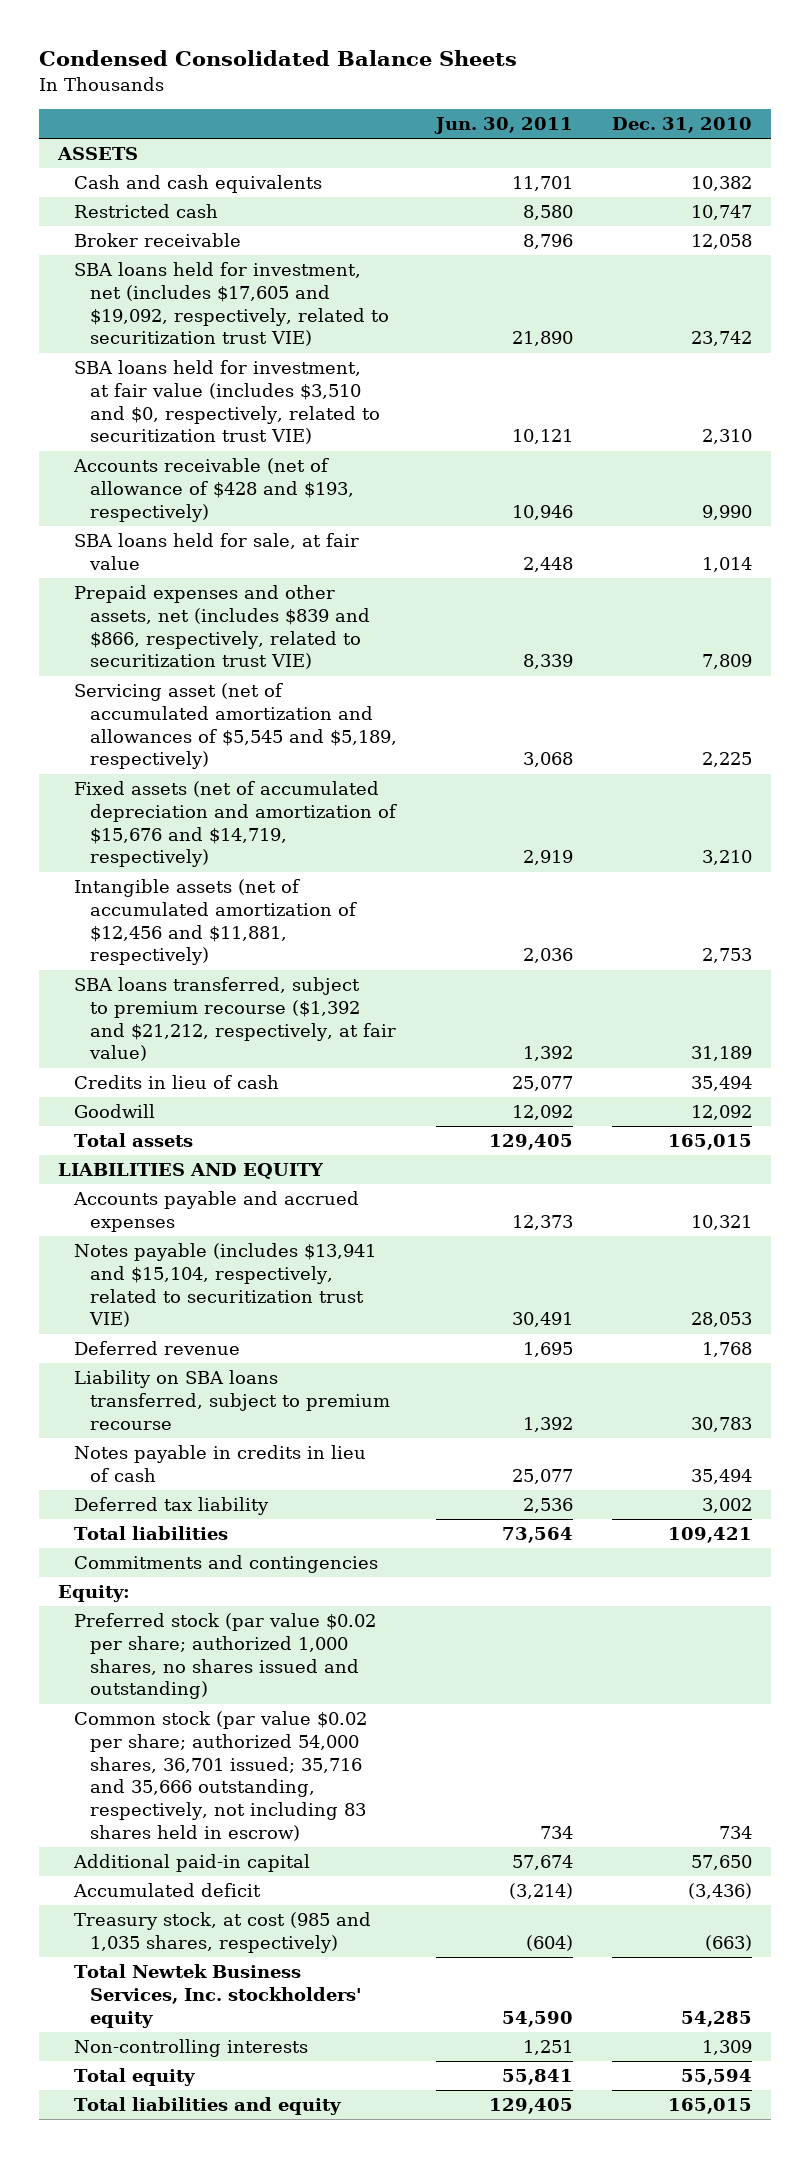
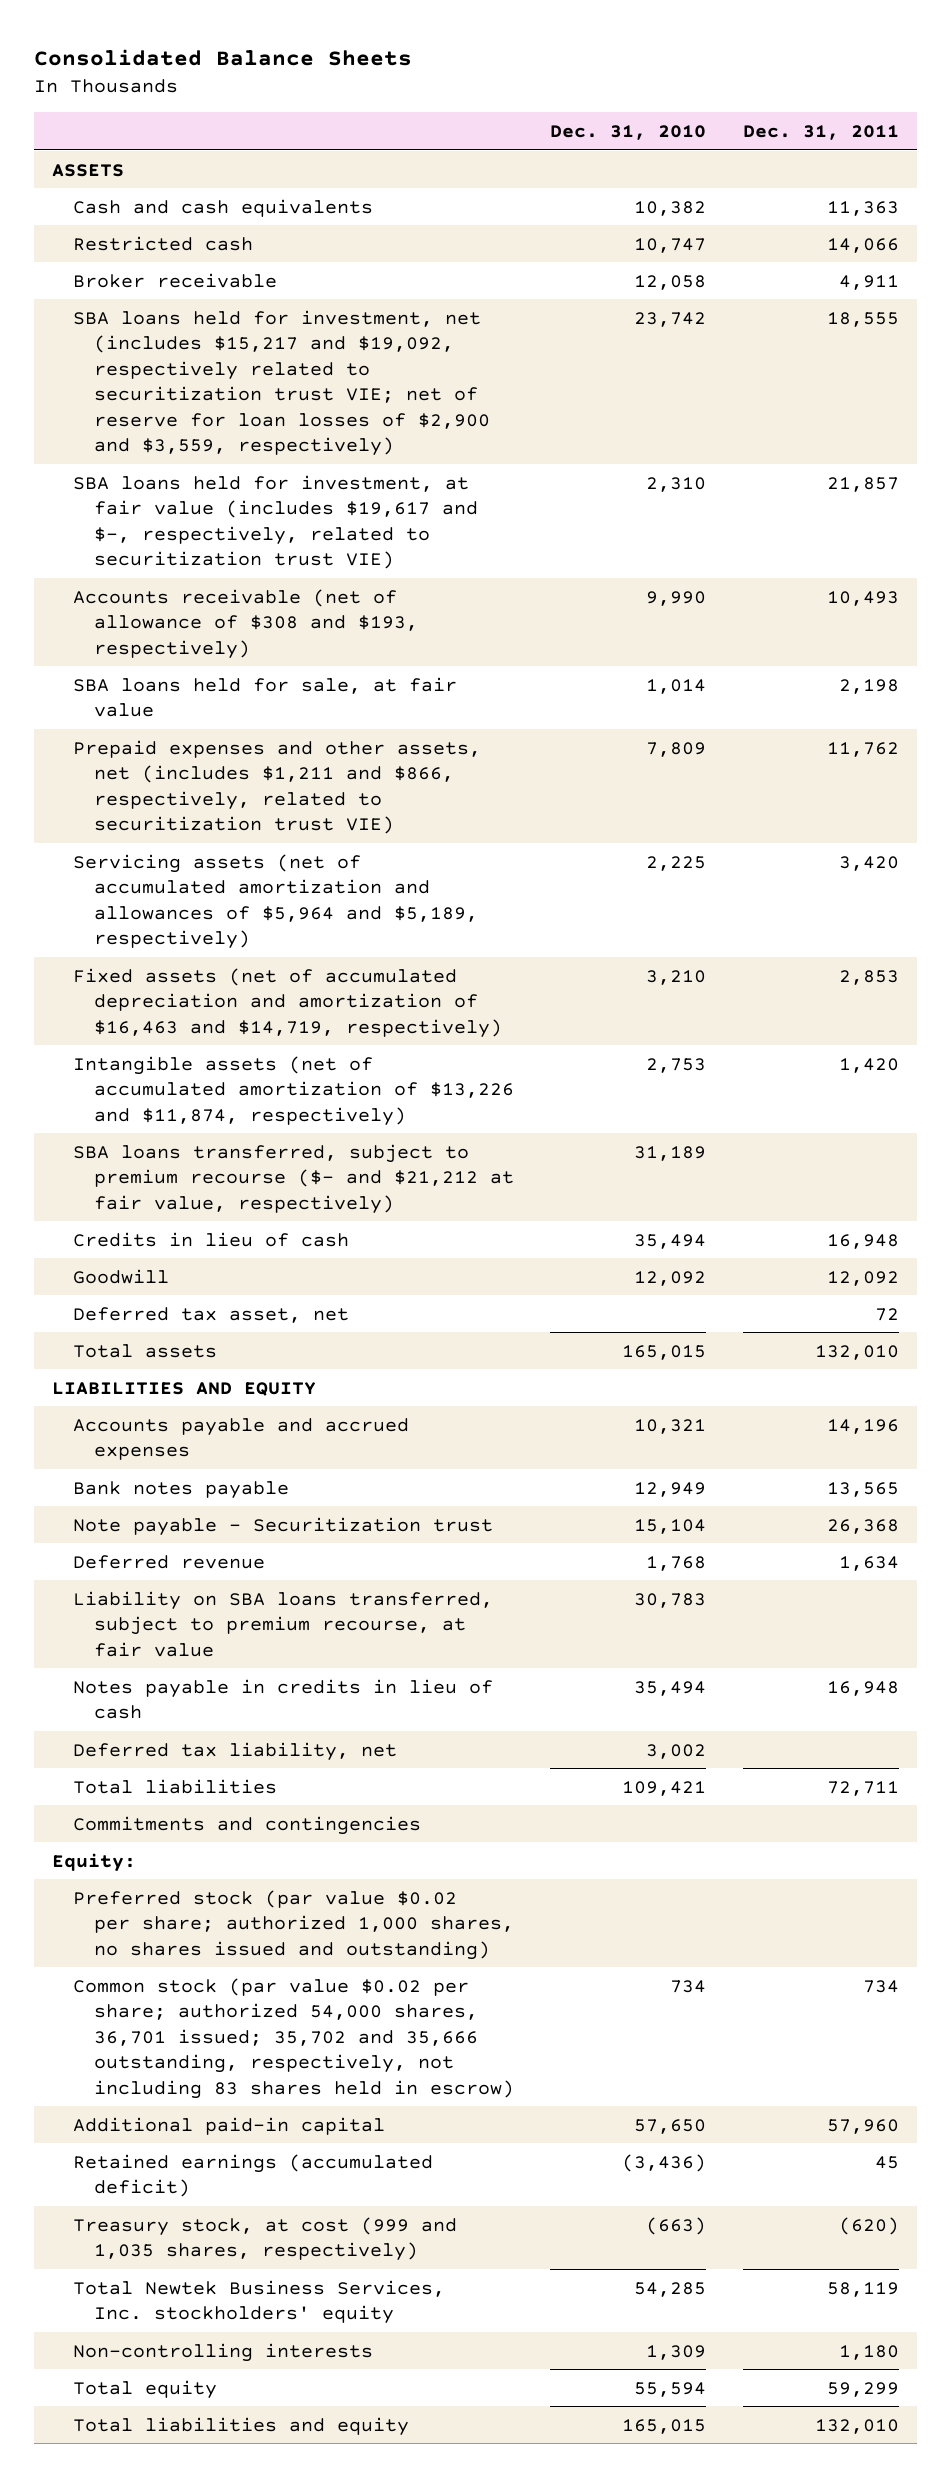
[38,50,517,67] Condensed Consolidated Balance Sheets -> [33,48,412,66] Consolidated Balance Sheets
[433,116,573,134] Jun. 30, 2011 -> none
none -> [742,124,899,140] Dec. 31, 2011
[74,262,390,347] SBA loans held for investment, net (includes $17,605 and $19,092, respectively, related to securitization trust VIE) -> [72,309,490,456] SBA loans held for investment, net (includes $15,217 and $19,092, respectively related to securitization trust VIE; net of reserve for loan losses of $2,900 and $3,559, respectively)
[74,360,381,445] SBA loans held for investment, at fair value (includes $3,510 and $0, respectively, related to securitization trust VIE) -> [72,474,478,570] SBA loans held for investment, at fair value (includes $19,617 and $-, respectively, related to securitization trust VIE)
[73,458,355,522] Accounts receivable (net of allowance of $428 and $193, respectively) -> [72,588,418,659] Accounts receivable (net of allowance of $308 and $193, respectively)
[74,585,371,670] Prepaid expenses and other assets, net (includes $839 and $866, respectively, related to securitization trust VIE) -> [72,739,481,835] Prepaid expenses and other assets, net (includes $1,211 and $866, respectively, related to securitization trust VIE)
[74,683,398,770] Servicing asset (net of accumulated amortization and allowances of $5,545 and $5,189, respectively) -> [72,853,478,950] Servicing assets (net of accumulated amortization and allowances of $5,964 and $5,189, respectively)
[74,781,398,868] Fixed assets (net of accumulated depreciation and amortization of $15,676 and $14,719, respectively) -> [72,967,502,1038] Fixed assets (net of accumulated depreciation and amortization of $16,463 and $14,719, respectively)
[74,879,358,966] Intangible assets (net of accumulated amortization of $12,456 and $11,881, respectively) -> [72,1055,514,1126] Intangible assets (net of accumulated amortization of $13,226 and $11,874, respectively)
[74,977,397,1062] SBA loans transferred, subject to premium recourse ($1,392 and $21,212, respectively, at fair value) -> [72,1143,514,1214] SBA loans transferred, subject to premium recourse ($- and $21,212 at fair value, respectively)
none -> [72,1306,349,1323] Deferred tax asset, net
none -> [72,1480,289,1499] Bank notes payable
[74,1243,377,1328] Notes payable (includes $13,941 and $15,104, respectively, related to securitization trust VIE) -> [72,1516,493,1536] Note payable - Securitization trust
[690,1312,752,1328] 28,053 -> [634,1518,707,1534] 15,104
[74,1370,391,1430] Liability on SBA loans transferred, subject to premium recourse -> [72,1590,493,1657] Liability on SBA loans transferred, subject to premium recourse, at fair value
[74,1497,270,1516] Deferred tax liability -> [72,1741,397,1761] Deferred tax liability, net
[74,1711,368,1841] Common stock (par value $0.02 per share; authorized 54,000 shares, 36,701 issued; 35,716 and 35,666 outstanding, respectively, not including 83 shares held in escrow) -> [72,1977,514,2099] Common stock (par value $0.02 per share; authorized 54,000 shares, 36,701 issued; 35,702 and 35,666 outstanding, respectively, not including 83 shares held in escrow)
[73,1883,262,1898] Accumulated deficit -> [72,2153,433,2198] Retained earnings (accumulated deficit)
[74,1912,372,1953] Treasury stock, at cost (985 and 1,035 shares, respectively) -> [72,2216,457,2262] Treasury stock, at cost (999 and 1,035 shares, respectively)

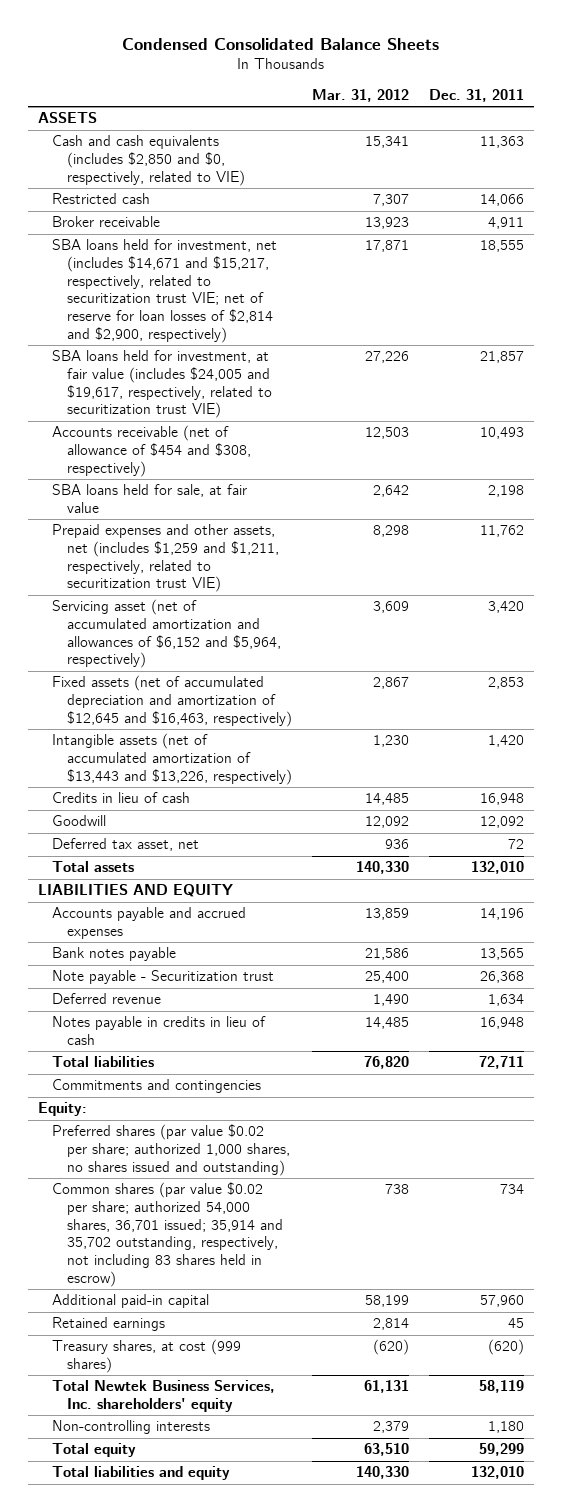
[33,48,412,66] Consolidated Balance Sheets -> [122,38,440,51] Condensed Consolidated Balance Sheets
[550,124,707,140] Dec. 31, 2010 -> none
none -> [311,89,409,103] Mar. 31, 2012
[72,198,373,217] Cash and cash equivalents -> [52,135,245,186] Cash and cash equivalents (includes $2,850 and $0, respectively, related to VIE)
[72,309,490,456] SBA loans held for investment, net (includes $15,217 and $19,092, respectively related to securitization trust VIE; net of reserve for loan losses of $2,900 and $3,559, respectively) -> [52,239,278,343] SBA loans held for investment, net (includes $14,671 and $15,217, respectively, related to securitization trust VIE; net of reserve for loan losses of $2,814 and $2,900, respectively)
[72,474,478,570] SBA loans held for investment, at fair value (includes $19,617 and $-, respectively, related to securitization trust VIE) -> [52,350,272,419] SBA loans held for investment, at fair value (includes $24,005 and $19,617, respectively, related to securitization trust VIE)
[72,588,418,659] Accounts receivable (net of allowance of $308 and $193, respectively) -> [52,425,251,477] Accounts receivable (net of allowance of $454 and $308, respectively)
[72,1143,514,1214] SBA loans transferred, subject to premium recourse ($- and $21,212 at fair value, respectively) -> none
[72,739,481,835] Prepaid expenses and other assets, net (includes $1,211 and $866, respectively, related to securitization trust VIE) -> [52,524,279,593] Prepaid expenses and other assets, net (includes $1,259 and $1,211, respectively, related to securitization trust VIE)
[72,853,478,950] Servicing assets (net of accumulated amortization and allowances of $5,964 and $5,189, respectively) -> [52,599,281,669] Servicing asset (net of accumulated amortization and allowances of $6,152 and $5,964, respectively)
[72,967,502,1038] Fixed assets (net of accumulated depreciation and amortization of $16,463 and $14,719, respectively) -> [52,675,292,727] Fixed assets (net of accumulated depreciation and amortization of $12,645 and $16,463, respectively)
[72,1055,514,1126] Intangible assets (net of accumulated amortization of $13,226 and $11,874, respectively) -> [52,733,292,785] Intangible assets (net of accumulated amortization of $13,443 and $13,226, respectively)
[72,1590,493,1657] Liability on SBA loans transferred, subject to premium recourse, at fair value -> none
[72,1741,397,1761] Deferred tax liability, net -> none
[72,1889,514,1960] Preferred stock (par value $0.02 per share; authorized 1,000 shares, no shares issued and outstanding) -> [52,1124,290,1176] Preferred shares (par value $0.02 per share; authorized 1,000 shares, no shares issued and outstanding)
[72,1977,514,2099] Common stock (par value $0.02 per share; authorized 54,000 shares, 36,701 issued; 35,702 and 35,666 outstanding, respectively, not including 83 shares held in escrow) -> [52,1182,283,1287] Common shares (par value $0.02 per share; authorized 54,000 shares, 36,701 issued; 35,914 and 35,702 outstanding, respectively, not including 83 shares held in escrow)
[72,2153,433,2198] Retained earnings (accumulated deficit) -> [52,1317,166,1332] Retained earnings
[72,2216,457,2262] Treasury stock, at cost (999 and 1,035 shares, respectively) -> [52,1339,242,1373] Treasury shares, at cost (999 shares)
[72,2279,445,2325] Total Newtek Business Services, Inc. stockholders' equity -> [52,1380,276,1412] Total Newtek Business Services, Inc. shareholders' equity

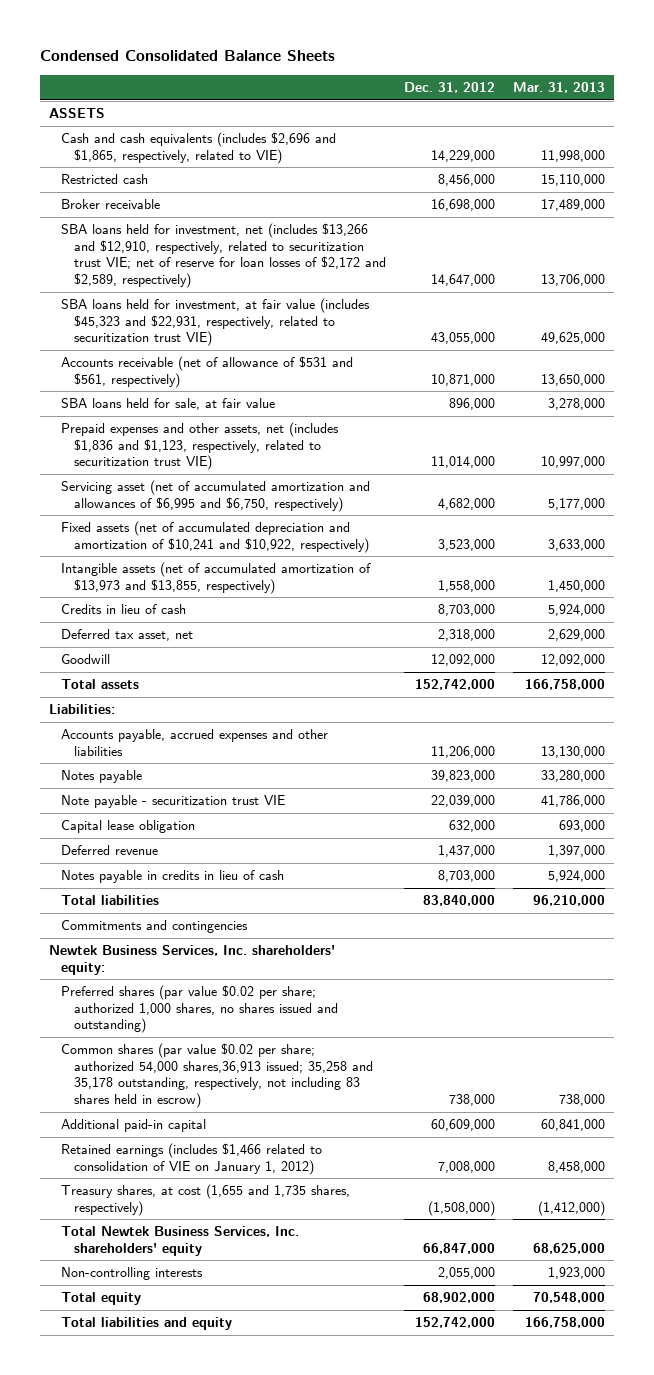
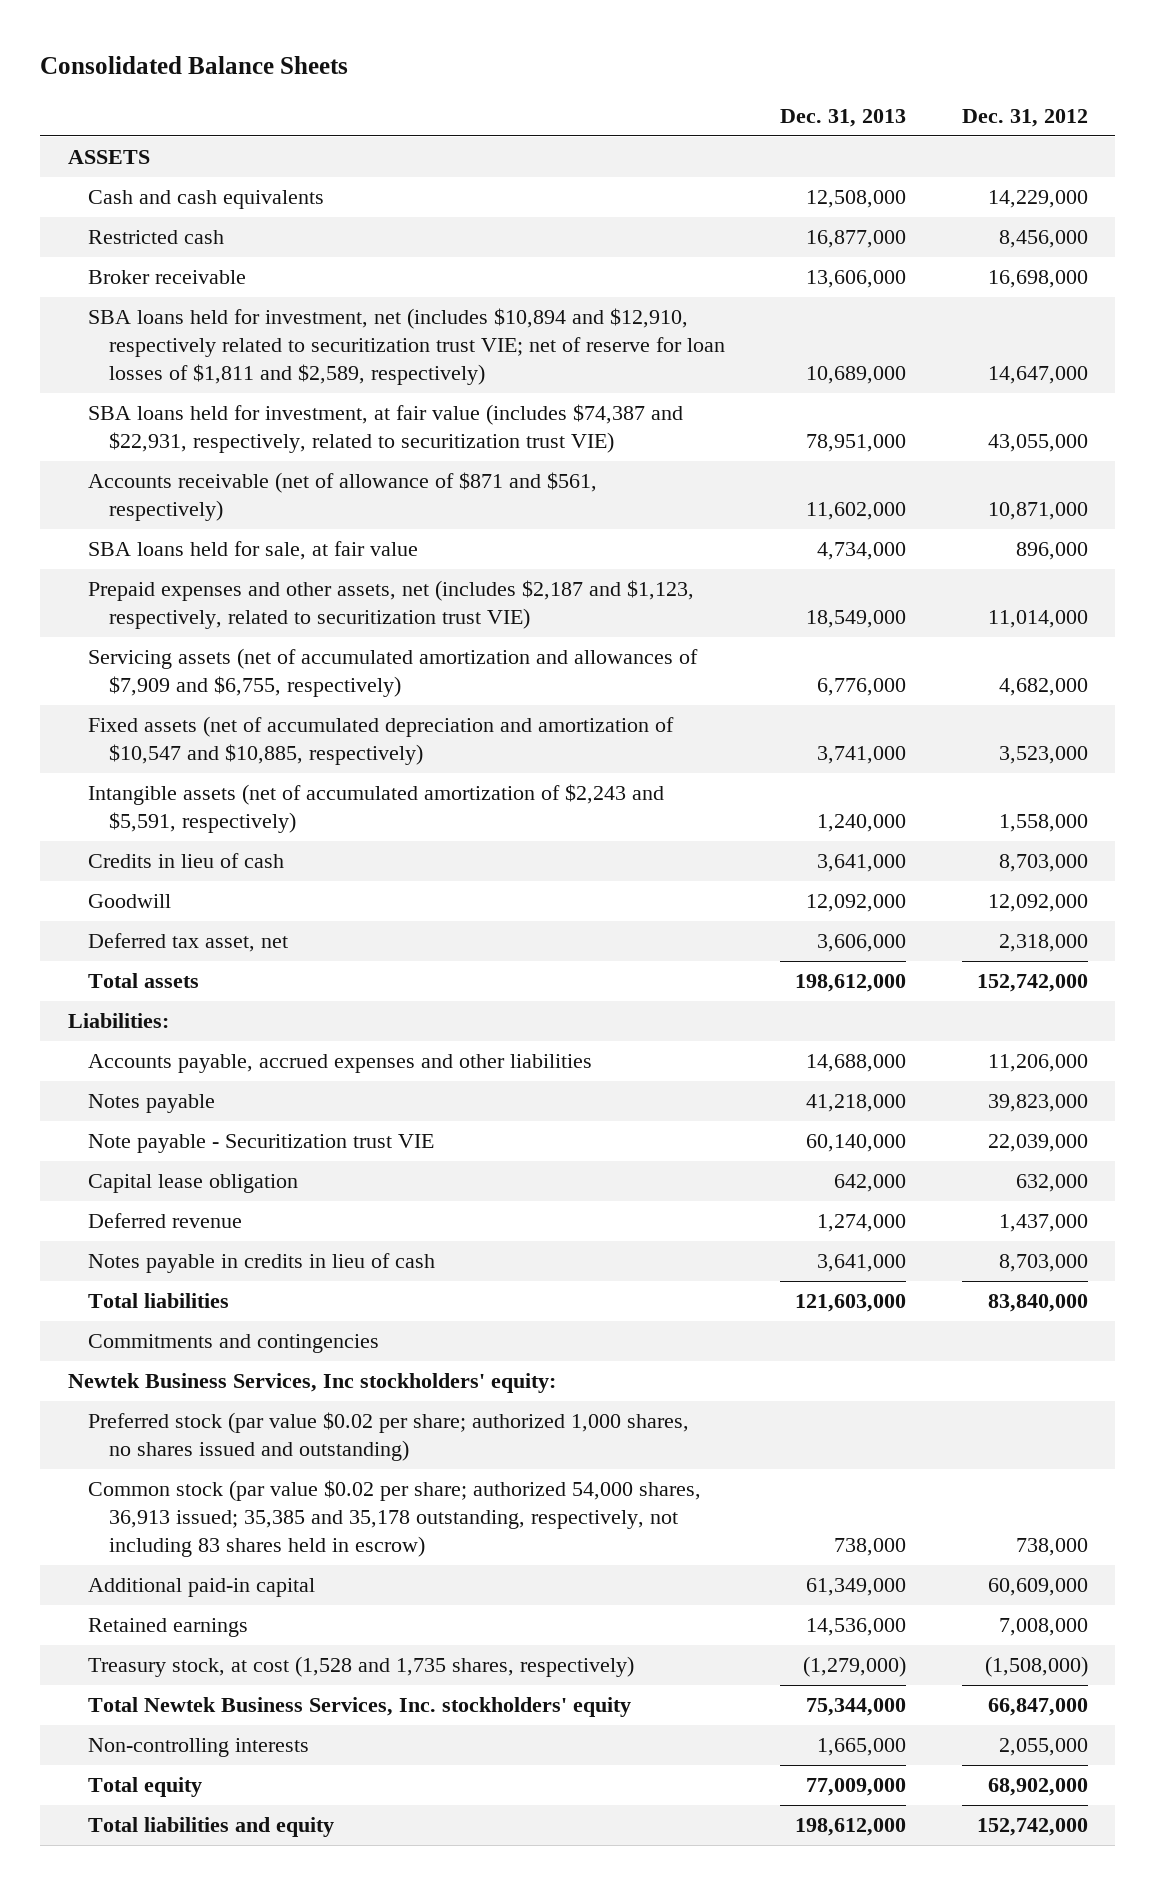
[39,49,335,61] Condensed Consolidated Balance Sheets -> [40,56,349,75] Consolidated Balance Sheets
[513,81,606,93] Mar. 31, 2013 -> none
none -> [780,109,907,128] Dec. 31, 2013
[61,132,337,164] Cash and cash equivalents (includes $2,696 and $1,865, respectively, related to VIE) -> [88,190,325,210] Cash and cash equivalents
[61,223,387,289] SBA loans held for investment, net (includes $13,266 and $12,910, respectively, related to securitization trust VIE; net of reserve for loan losses of $2,172 and $2,589, respectively) -> [88,308,725,385] SBA loans held for investment, net (includes $10,894 and $12,910, respectively related to securitization trust VIE; net of reserve for loan losses of $1,811 and $2,589, respectively)
[61,298,371,347] SBA loans held for investment, at fair value (includes $45,323 and $22,931, respectively, related to securitization trust VIE) -> [88,404,684,454] SBA loans held for investment, at fair value (includes $74,387 and $22,931, respectively, related to securitization trust VIE)
[61,356,354,388] Accounts receivable (net of allowance of $531 and $561, respectively) -> [88,472,598,522] Accounts receivable (net of allowance of $871 and $561, respectively)
[61,422,340,471] Prepaid expenses and other assets, net (includes $1,836 and $1,123, respectively, related to securitization trust VIE) -> [88,580,695,630] Prepaid expenses and other assets, net (includes $2,187 and $1,123, respectively, related to securitization trust VIE)
[61,480,371,512] Servicing asset (net of accumulated amortization and allowances of $6,995 and $6,750, respectively) -> [88,648,699,698] Servicing assets (net of accumulated amortization and allowances of $7,909 and $6,755, respectively)
[61,521,370,553] Fixed assets (net of accumulated depreciation and amortization of $10,241 and $10,922, respectively) -> [88,716,675,766] Fixed assets (net of accumulated depreciation and amortization of $10,547 and $10,885, respectively)
[61,562,372,594] Intangible assets (net of accumulated amortization of $13,973 and $13,855, respectively) -> [88,784,665,834] Intangible assets (net of accumulated amortization of $2,243 and $5,591, respectively)
[61,629,194,642] Deferred tax asset, net -> [88,933,289,953] Deferred tax asset, net
[61,795,286,809] Note payable - securitization trust VIE -> [88,1134,435,1154] Note payable - Securitization trust VIE
[48,945,335,975] Newtek Business Services, Inc. shareholders' equity: -> [67,1373,556,1394] Newtek Business Services, Inc stockholders' equity:
[61,985,339,1034] Preferred shares (par value $0.02 per share; authorized 1,000 shares, no shares issued and outstanding) -> [88,1412,690,1462] Preferred stock (par value $0.02 per share; authorized 1,000 shares, no shares issued and outstanding)
[61,1043,374,1109] Common shares (par value $0.02 per share; authorized 54,000 shares,36,913 issued; 35,258 and 35,178 outstanding, respectively, not including 83 shares held in escrow) -> [88,1480,702,1557] Common stock (par value $0.02 per share; authorized 54,000 shares, 36,913 issued; 35,385 and 35,178 outstanding, respectively, not including 83 shares held in escrow)
[61,1143,323,1175] Retained earnings (includes $1,466 related to consolidation of VIE on January 1, 2012) -> [88,1618,249,1638] Retained earnings
[61,1184,351,1216] Treasury shares, at cost (1,655 and 1,735 shares, respectively) -> [88,1656,635,1678] Treasury stock, at cost (1,528 and 1,735 shares, respectively)
[61,1226,300,1256] Total Newtek Business Services, Inc. shareholders' equity -> [88,1697,632,1718] Total Newtek Business Services, Inc. stockholders' equity

